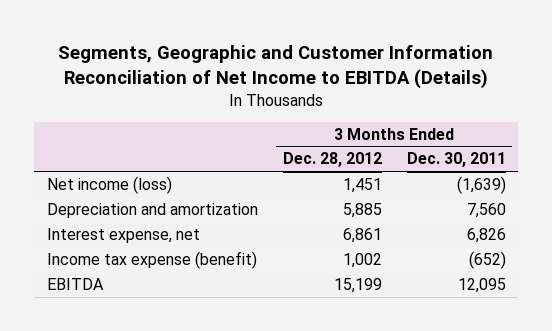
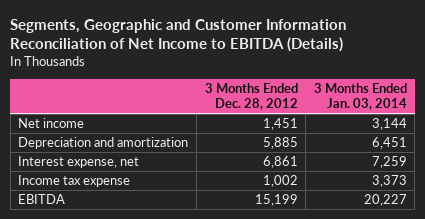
[406,152,506,168] Dec. 30, 2011 -> none
none -> [313,83,407,111] 3 Months Ended Jan. 03, 2014
[46,176,172,195] Net income (loss) -> [18,118,85,129] Net income
[46,251,257,270] Income tax expense (benefit) -> [18,175,131,188] Income tax expense

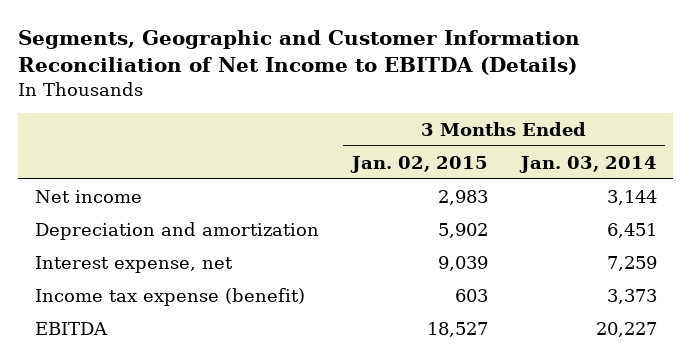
[204,83,298,111] 3 Months Ended Dec. 28, 2012 -> none
none -> [349,155,488,173] Jan. 02, 2015
[18,175,131,188] Income tax expense -> [34,287,305,306] Income tax expense (benefit)

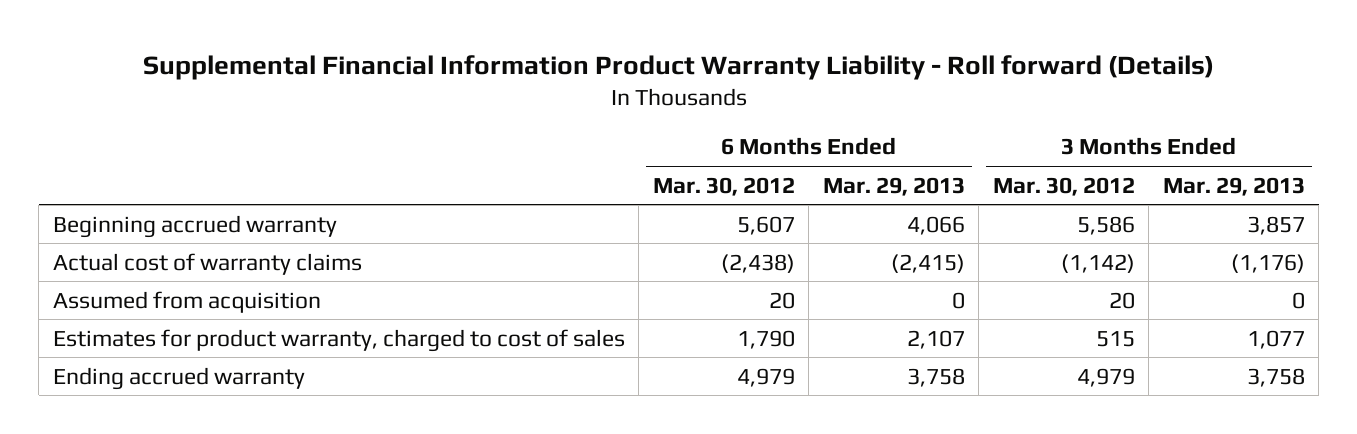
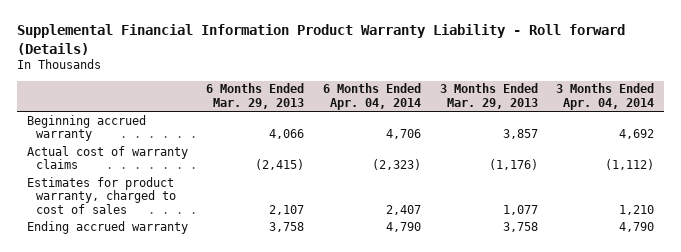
[652,176,795,196] Mar. 30, 2012 -> none
[992,176,1135,196] Mar. 30, 2012 -> none
none -> [323,83,422,111] 6 Months Ended Apr. 04, 2014
none -> [556,83,655,111] 3 Months Ended Apr. 04, 2014
[52,290,321,313] Assumed from acquisition -> none

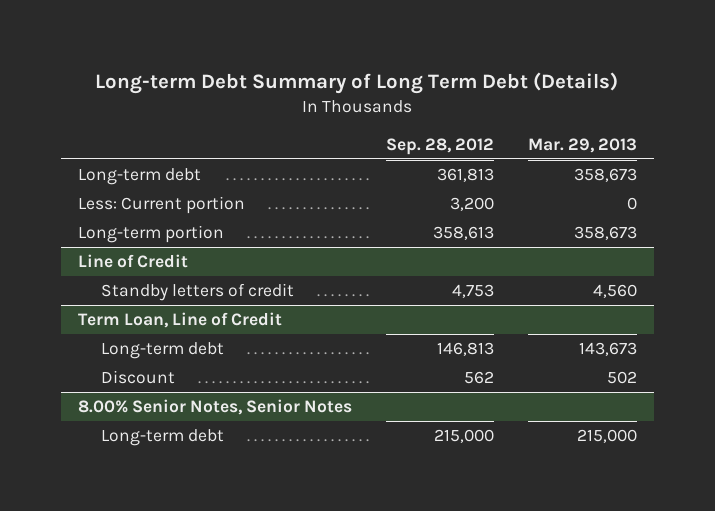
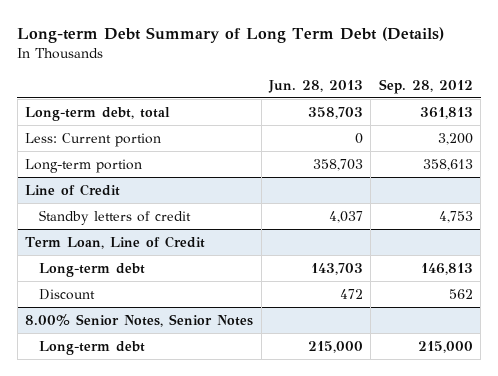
[527,137,637,153] Mar. 29, 2013 -> none
none -> [267,79,363,93] Jun. 28, 2013
[78,168,202,186] Long-term debt -> [25,106,171,121] Long-term debt, total

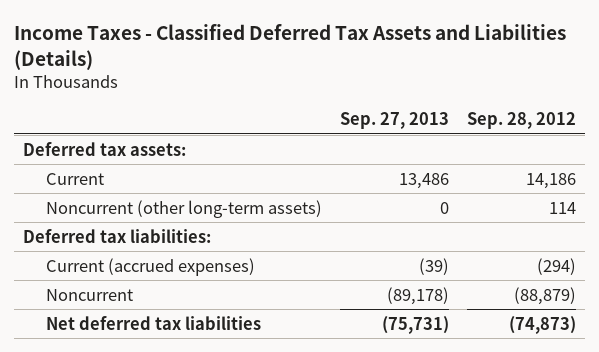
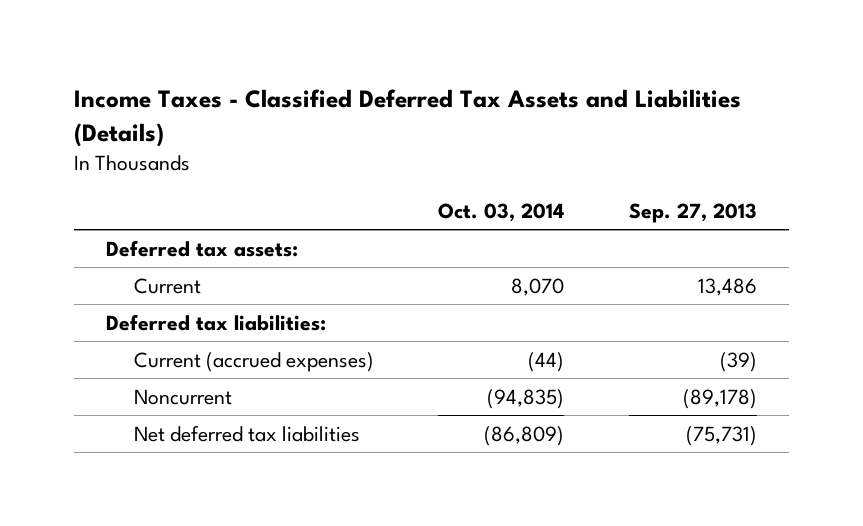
[466,112,576,130] Sep. 28, 2012 -> none
none -> [438,202,565,222] Oct. 03, 2014
[45,199,322,218] Noncurrent (other long-term assets) -> none

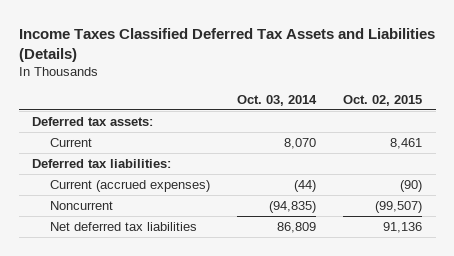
[73,89,741,147] Income Taxes - Classified Deferred Tax Assets and Liabilities (Details) -> [18,27,435,62] Income Taxes Classified Deferred Tax Assets and Liabilities (Details)
[628,202,757,223] Sep. 27, 2013 -> none
none -> [343,95,423,107] Oct. 02, 2015
[484,425,565,446] (86,809) -> [276,221,316,233] 86,809

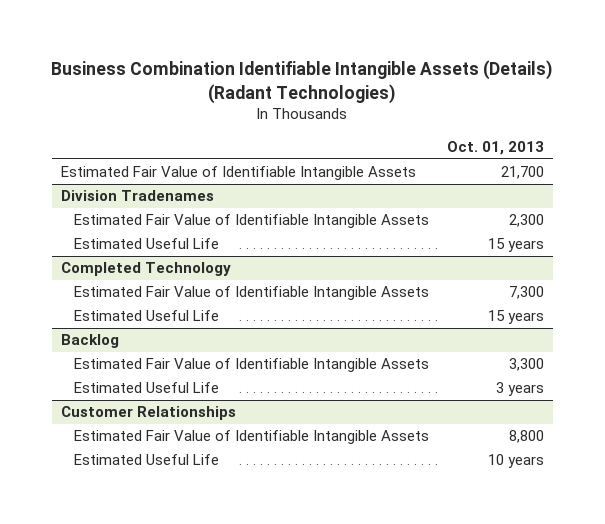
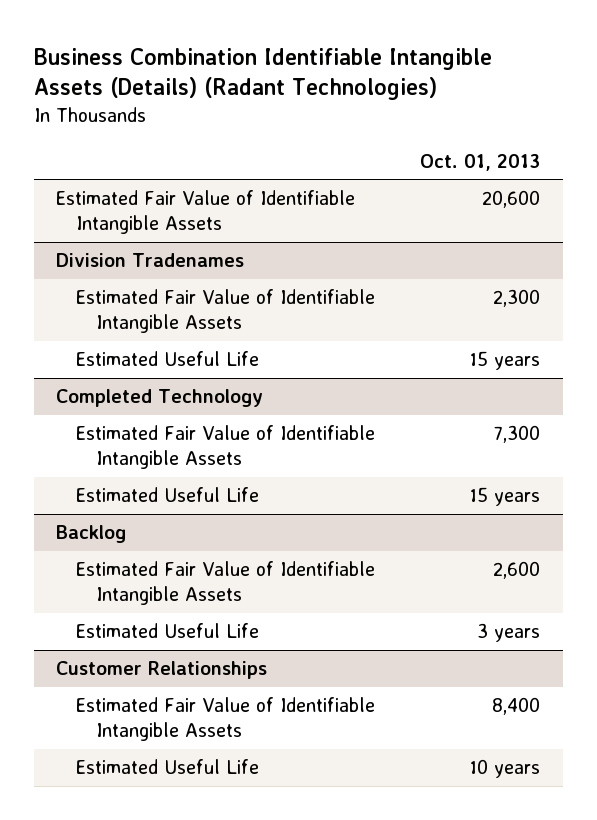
[500,166,544,180] 21,700 -> [482,190,541,209] 20,600
[508,358,544,372] 3,300 -> [493,561,541,580] 2,600
[508,430,544,444] 8,800 -> [492,697,541,716] 8,400

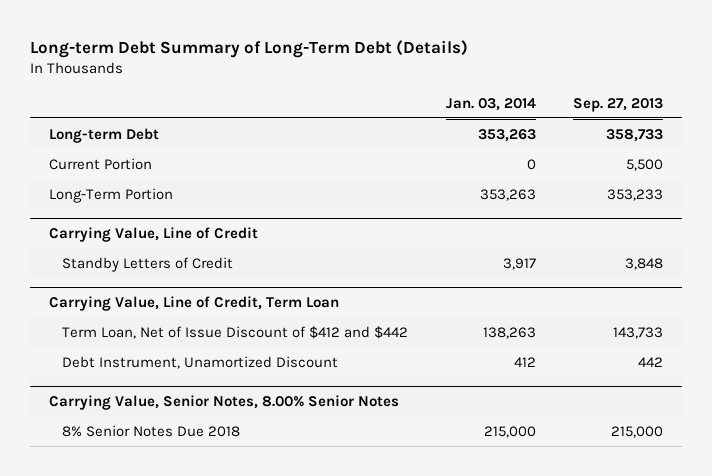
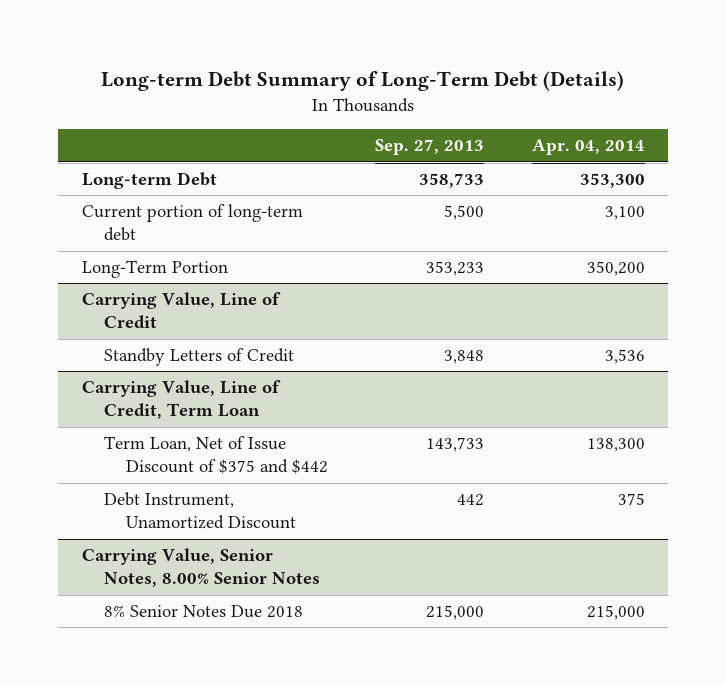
[445,97,536,111] Jan. 03, 2014 -> none
none -> [531,139,645,156] Apr. 04, 2014
[48,157,152,170] Current Portion -> none
none -> [81,204,303,242] Current portion of long-term debt
[62,325,409,339] Term Loan, Net of Issue Discount of $412 and $442 -> [103,436,328,475] Term Loan, Net of Issue Discount of $375 and $442

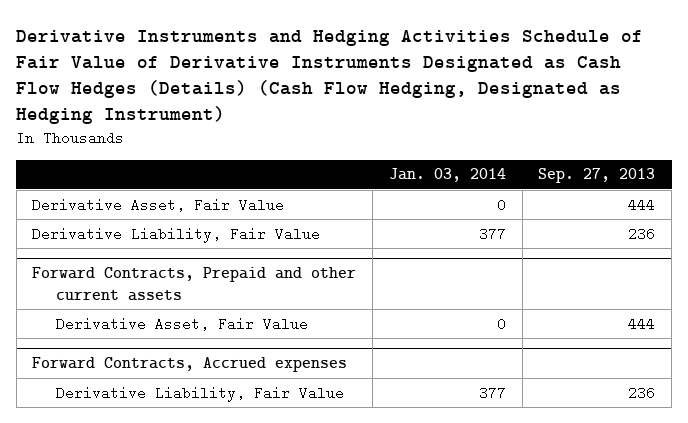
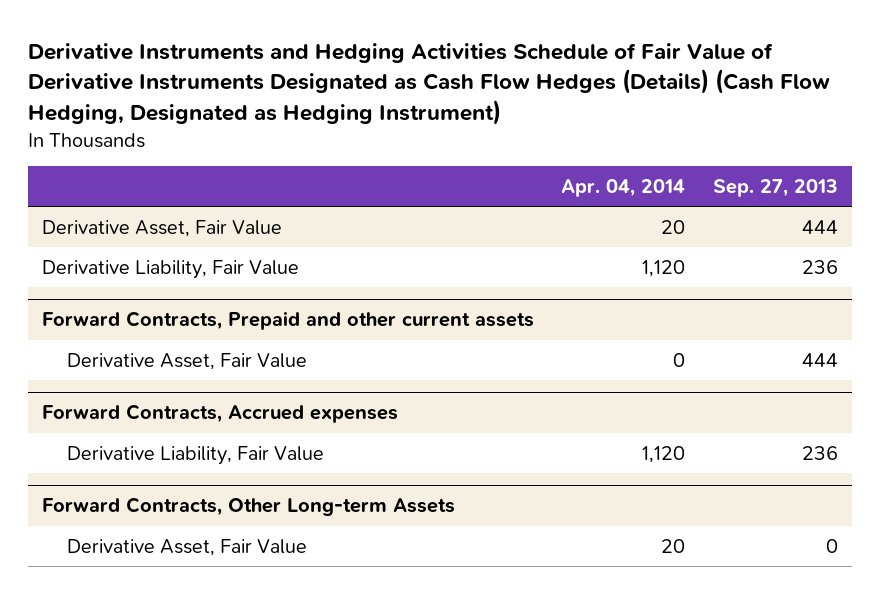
[388,168,506,183] Jan. 03, 2014 -> none
none -> [561,179,686,198] Apr. 04, 2014
none -> [41,497,455,517] Forward Contracts, Other Long-term Assets
none -> [66,538,307,556] Derivative Asset, Fair Value

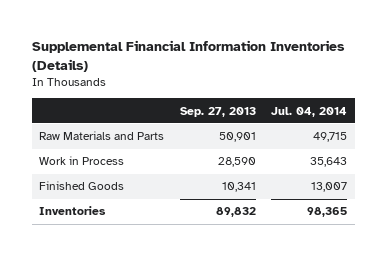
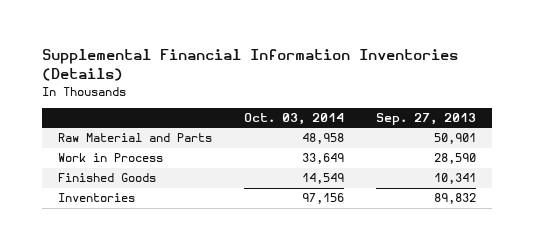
[271,106,348,117] Jul. 04, 2014 -> none
none -> [243,113,344,126] Oct. 03, 2014
[39,131,165,141] Raw Materials and Parts -> [57,133,212,143] Raw Material and Parts

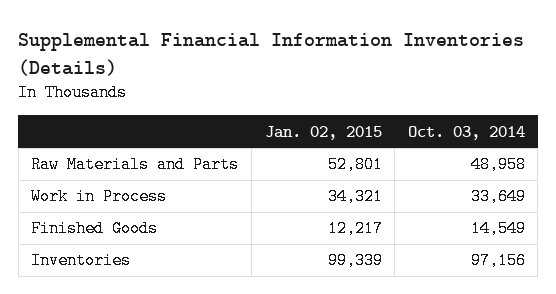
[376,113,477,126] Sep. 27, 2013 -> none
none -> [264,125,382,140] Jan. 02, 2015
[57,133,212,143] Raw Material and Parts -> [31,156,240,174] Raw Materials and Parts

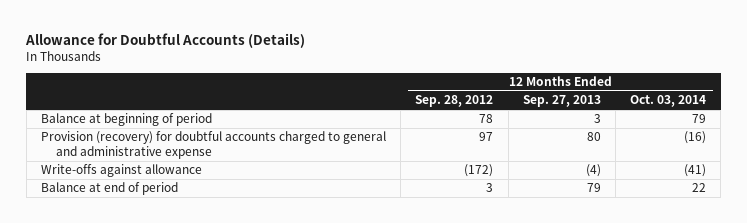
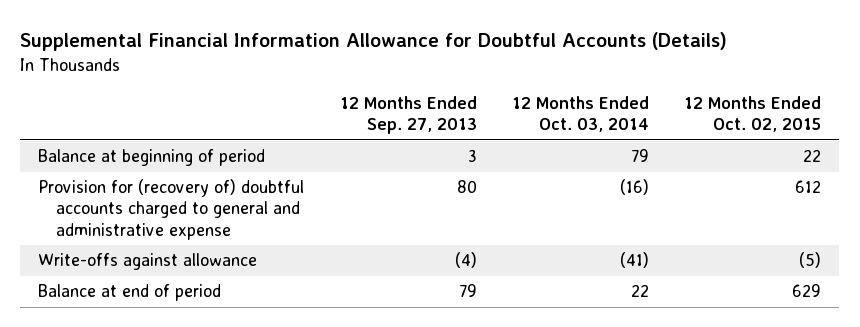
[25,32,306,48] Allowance for Doubtful Accounts (Details) -> [20,32,728,52] Supplemental Financial Information Allowance for Doubtful Accounts (Details)
[415,95,494,108] Sep. 28, 2012 -> none
none -> [684,95,822,133] 12 Months Ended Oct. 02, 2015
[41,131,387,160] Provision (recovery) for doubtful accounts charged to general and administrative expense -> [38,179,305,240] Provision for (recovery of) doubtful accounts charged to general and administrative expense

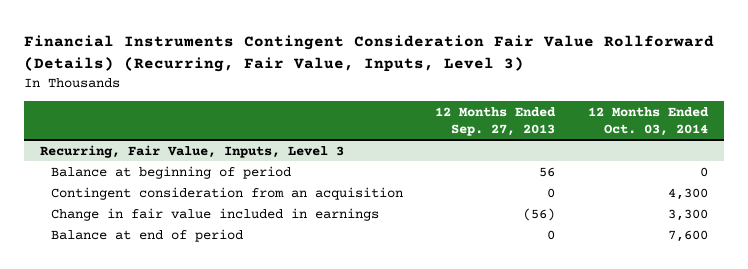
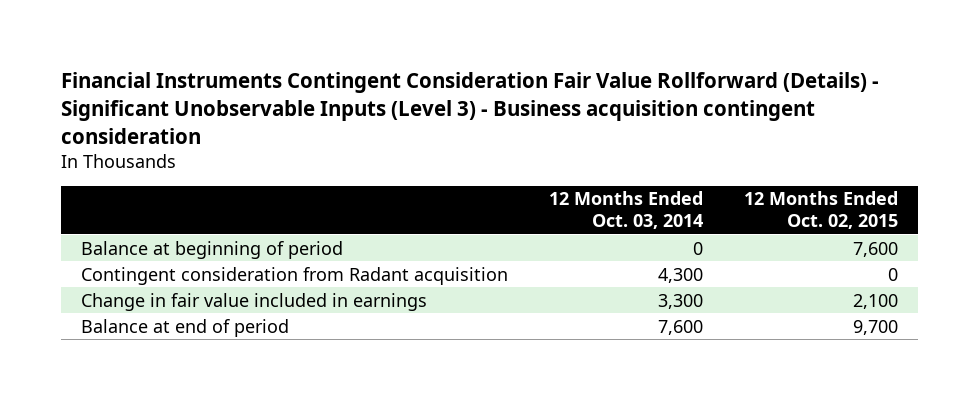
[23,34,714,72] Financial Instruments Contingent Consideration Fair Value Rollforward (Details) (Recurring, Fair Value, Inputs, Level 3) -> [60,72,879,144] Financial Instruments Contingent Consideration Fair Value Rollforward (Details) - Significant Unobservable Inputs (Level 3) - Business acquisition contingent consideration
[435,106,557,136] 12 Months Ended Sep. 27, 2013 -> none
none -> [743,191,898,230] 12 Months Ended Oct. 02, 2015
[40,144,345,158] Recurring, Fair Value, Inputs, Level 3 -> none
[51,186,404,200] Contingent consideration from an acquisition -> [81,266,509,285] Contingent consideration from Radant acquisition

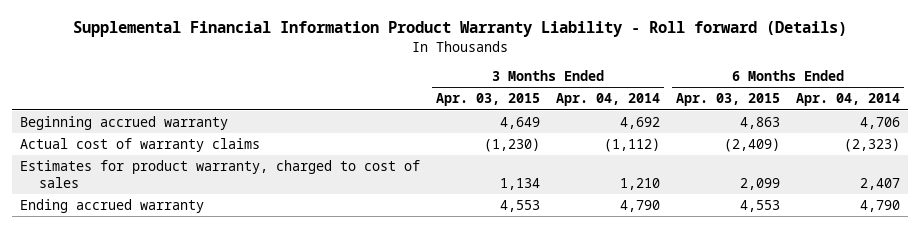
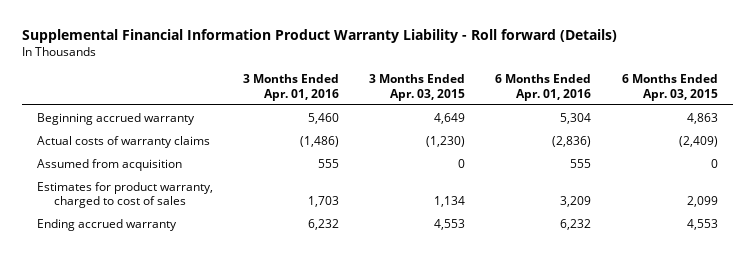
[555,93,660,107] Apr. 04, 2014 -> none
[795,93,900,107] Apr. 04, 2014 -> none
none -> [243,74,340,101] 3 Months Ended Apr. 01, 2016
none -> [495,74,592,101] 6 Months Ended Apr. 01, 2016
[20,137,261,152] Actual cost of warranty claims -> [36,135,210,148] Actual costs of warranty claims
none -> [36,158,182,171] Assumed from acquisition

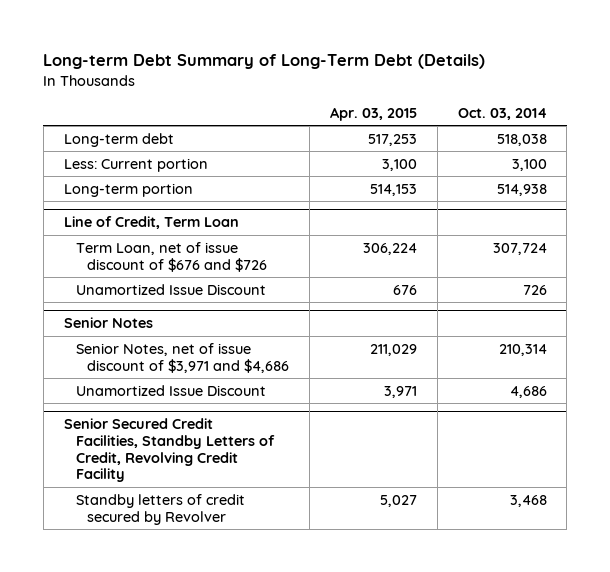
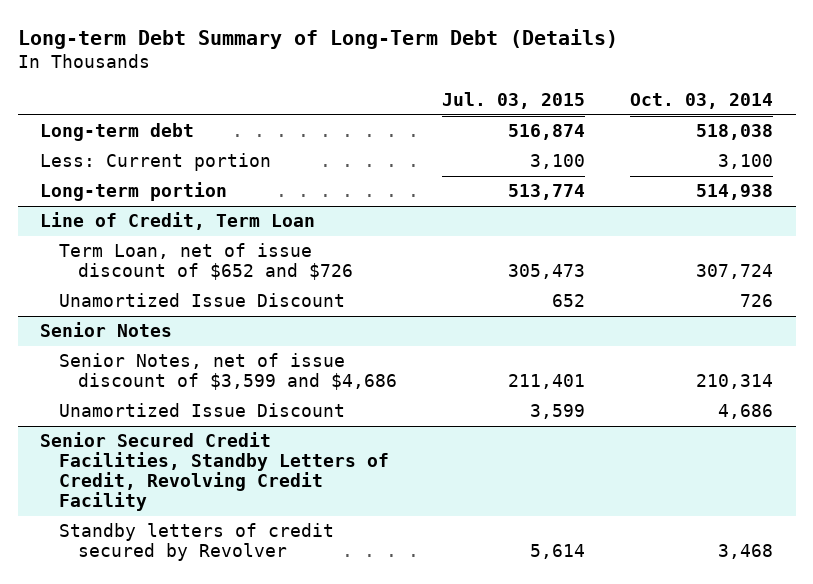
[330,106,418,121] Apr. 03, 2015 -> none
none -> [441,92,585,110] Jul. 03, 2015
[75,241,268,272] Term Loan, net of issue discount of $676 and $726 -> [58,243,353,281] Term Loan, net of issue discount of $652 and $726
[75,342,290,373] Senior Notes, net of issue discount of $3,971 and $4,686 -> [58,353,397,391] Senior Notes, net of issue discount of $3,599 and $4,686

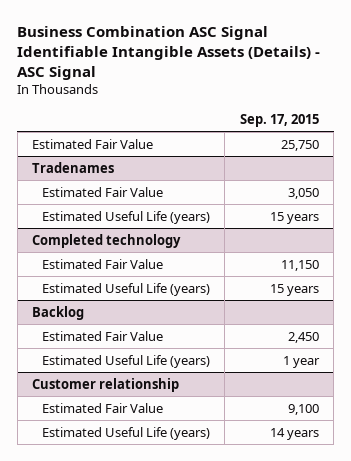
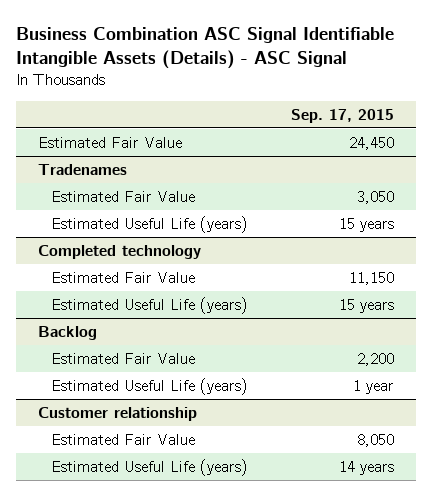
[280,139,319,151] 25,750 -> [349,136,395,150] 24,450
[287,331,319,343] 2,450 -> [357,352,395,366] 2,200
[287,403,319,415] 9,100 -> [357,433,395,447] 8,050

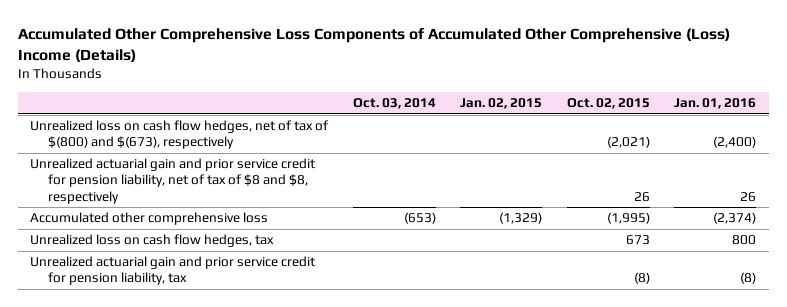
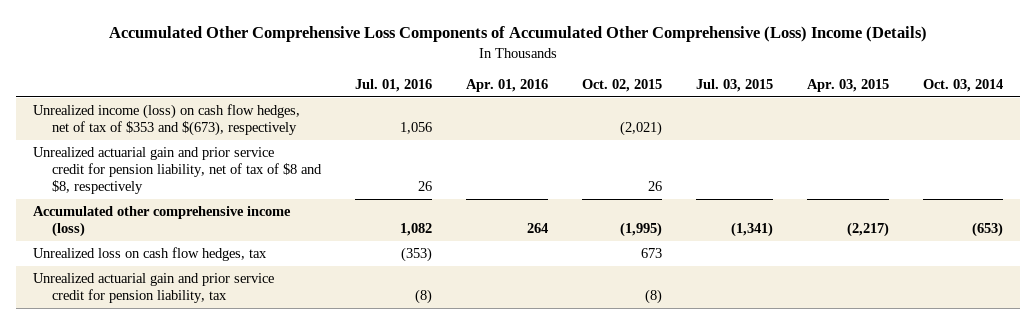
[460,98,543,110] Jan. 02, 2015 -> none
[674,98,757,110] Jan. 01, 2016 -> none
none -> [354,79,432,93] Jul. 01, 2016
none -> [465,79,548,93] Apr. 01, 2016
none -> [695,79,773,93] Jul. 03, 2015
none -> [806,79,889,93] Apr. 03, 2015
[30,120,330,150] Unrealized loss on cash flow hedges, net of tax of $(800) and $(673), respectively -> [33,103,301,137] Unrealized income (loss) on cash flow hedges, net of tax of $353 and $(673), respectively
[30,212,269,226] Accumulated other comprehensive loss -> [33,205,292,238] Accumulated other comprehensive income (loss)

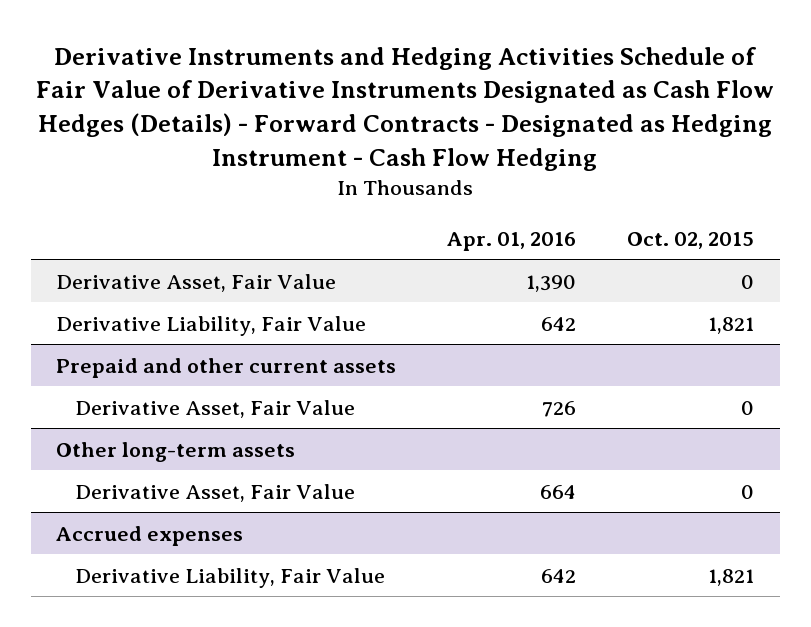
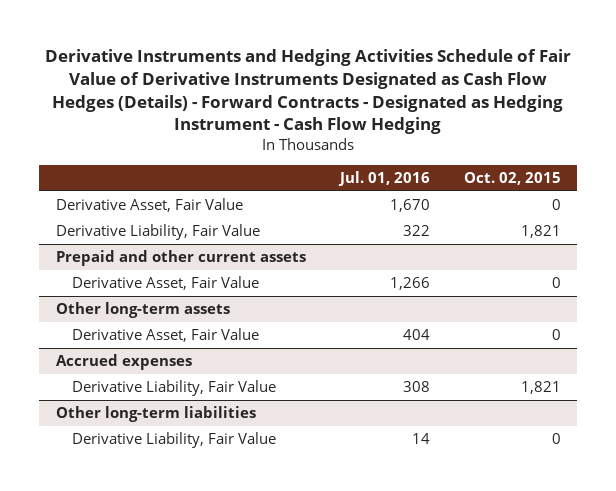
[447,231,577,251] Apr. 01, 2016 -> none
none -> [337,171,430,187] Jul. 01, 2016
none -> [55,406,256,423] Other long-term liabilities
none -> [72,432,277,449] Derivative Liability, Fair Value

